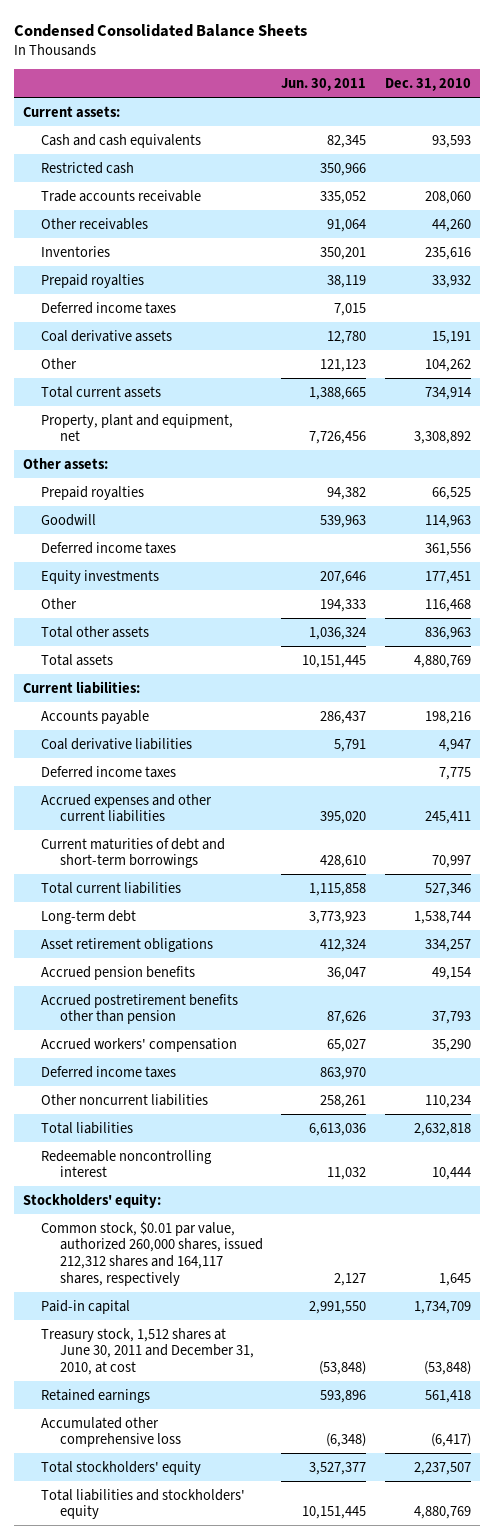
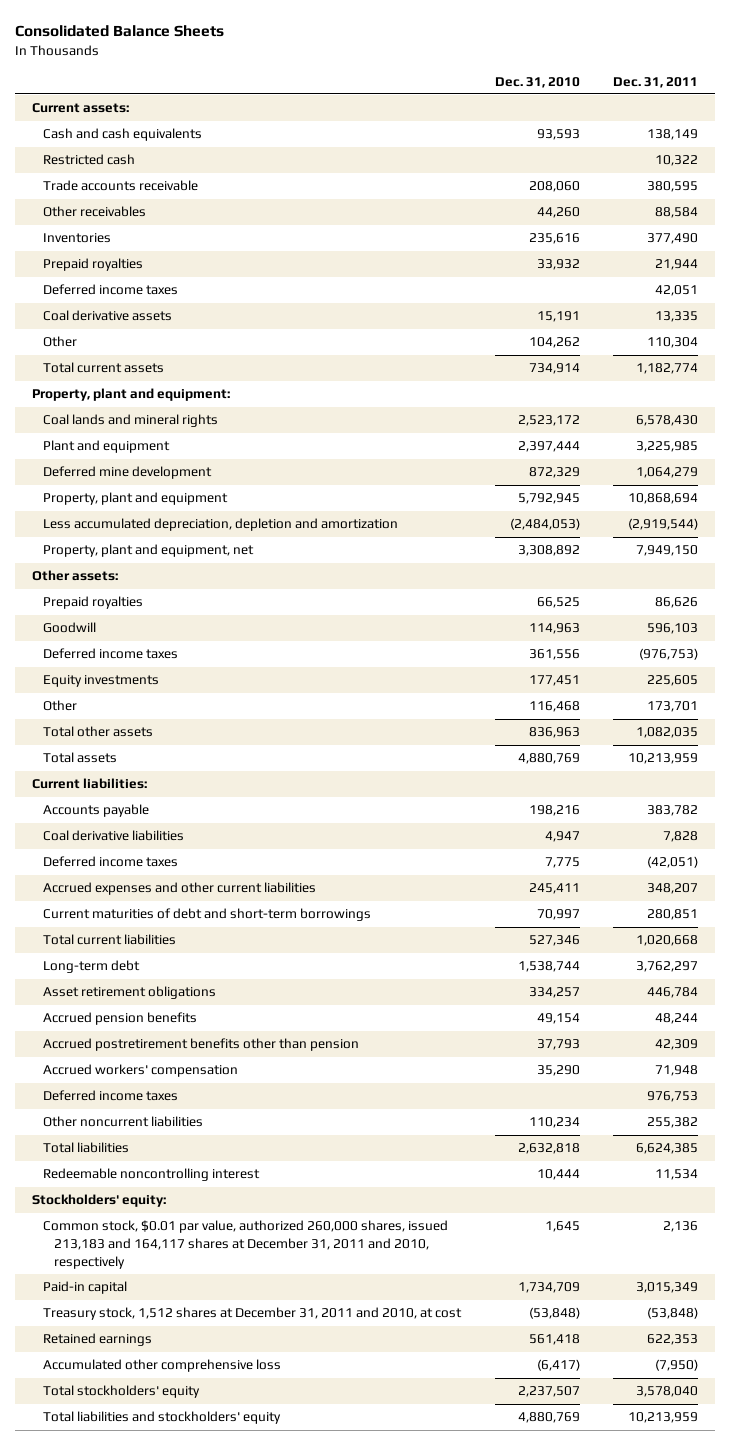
[13,23,307,37] Condensed Consolidated Balance Sheets -> [15,25,225,38] Consolidated Balance Sheets
[281,78,367,92] Jun. 30, 2011 -> none
none -> [613,76,699,88] Dec. 31, 2011
none -> [32,388,231,402] Property, plant and equipment:
none -> [42,414,218,428] Coal lands and mineral rights
none -> [42,440,170,454] Plant and equipment
none -> [42,466,212,480] Deferred mine development
none -> [42,492,228,506] Property, plant and equipment
none -> [42,518,398,532] Less accumulated depreciation, depletion and amortization
[41,1220,263,1286] Common stock, $0.01 par value, authorized 260,000 shares, issued 212,312 shares and 164,117 shares, respectively -> [42,1220,448,1269] Common stock, $0.01 par value, authorized 260,000 shares, issued 213,183 and 164,117 shares at December 31, 2011 and 2010, respectively
[41,1327,254,1375] Treasury stock, 1,512 shares at June 30, 2011 and December 31, 2010, at cost -> [42,1307,462,1321] Treasury stock, 1,512 shares at December 31, 2011 and 2010, at cost

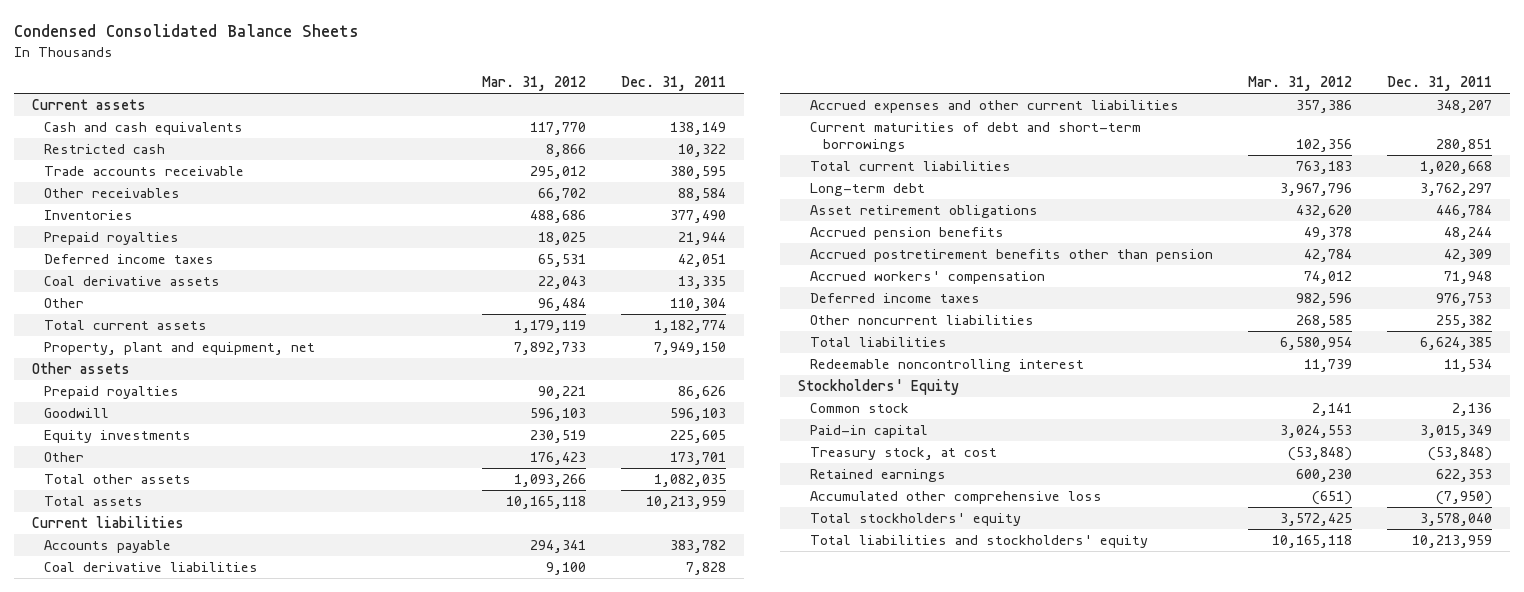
[15,25,225,38] Consolidated Balance Sheets -> [14,23,360,37] Condensed Consolidated Balance Sheets
[494,76,580,88] Dec. 31, 2010 -> none
none -> [482,76,587,92] Mar. 31, 2012
[32,103,130,114] Current assets: -> [31,99,146,111] Current assets
[32,388,231,402] Property, plant and equipment: -> none
[42,414,218,428] Coal lands and mineral rights -> none
[42,440,170,454] Plant and equipment -> none
[42,466,212,480] Deferred mine development -> none
[42,492,228,506] Property, plant and equipment -> none
[42,518,398,532] Less accumulated depreciation, depletion and amortization -> none
[32,570,119,582] Other assets: -> [31,362,130,375] Other assets
[42,648,178,660] Deferred income taxes -> none
[32,778,148,790] Current liabilities: -> [31,516,184,529] Current liabilities
[42,856,178,868] Deferred income taxes -> none
[32,1194,167,1208] Stockholders' equity: -> [797,379,959,396] Stockholders' Equity
[42,1220,448,1269] Common stock, $0.01 par value, authorized 260,000 shares, issued 213,183 and 164,117 shares at December 31, 2011 and 2010, respectively -> [810,403,910,414] Common stock
[42,1307,462,1321] Treasury stock, 1,512 shares at December 31, 2011 and 2010, at cost -> [810,447,998,461] Treasury stock, at cost

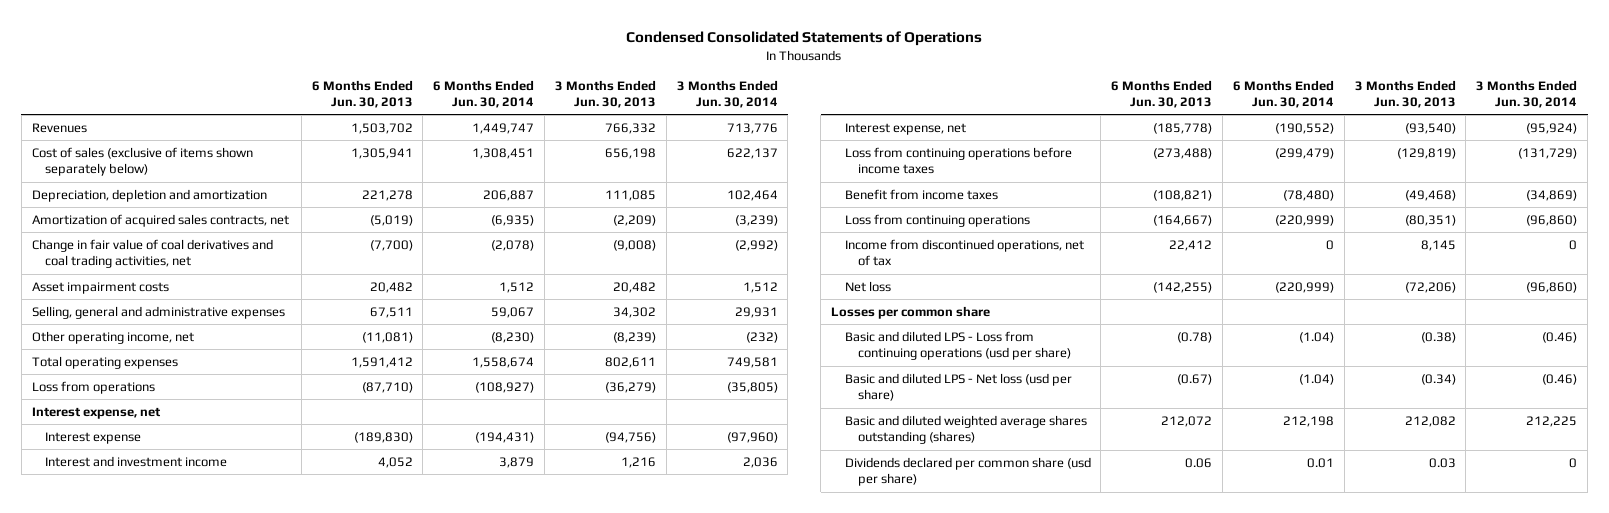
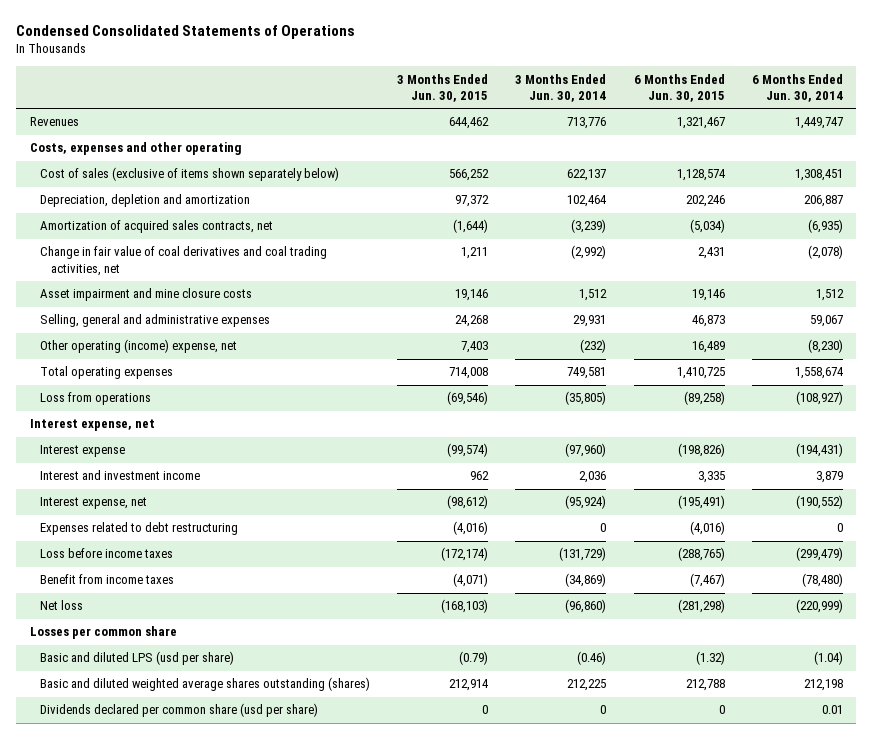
[311,79,413,109] 6 Months Ended Jun. 30, 2013 -> none
[554,79,656,109] 3 Months Ended Jun. 30, 2013 -> none
none -> [397,73,489,102] 3 Months Ended Jun. 30, 2015
none -> [633,73,725,102] 6 Months Ended Jun. 30, 2015
none -> [29,142,241,156] Costs, expenses and other operating
[31,281,169,294] Asset impairment costs -> [40,288,253,302] Asset impairment and mine closure costs
[31,330,194,344] Other operating income, net -> [40,339,238,354] Other operating (income) expense, net
none -> [40,522,239,536] Expenses related to debt restructuring
[844,146,1072,175] Loss from continuing operations before income taxes -> [40,548,174,559] Loss before income taxes
[844,213,1030,227] Loss from continuing operations -> none
[844,238,1084,267] Income from discontinued operations, net of tax -> none
[844,330,1071,361] Basic and diluted LPS - Loss from continuing operations (usd per share) -> none
[844,372,1072,402] Basic and diluted LPS - Net loss (usd per share) -> [40,651,235,666] Basic and diluted LPS (usd per share)

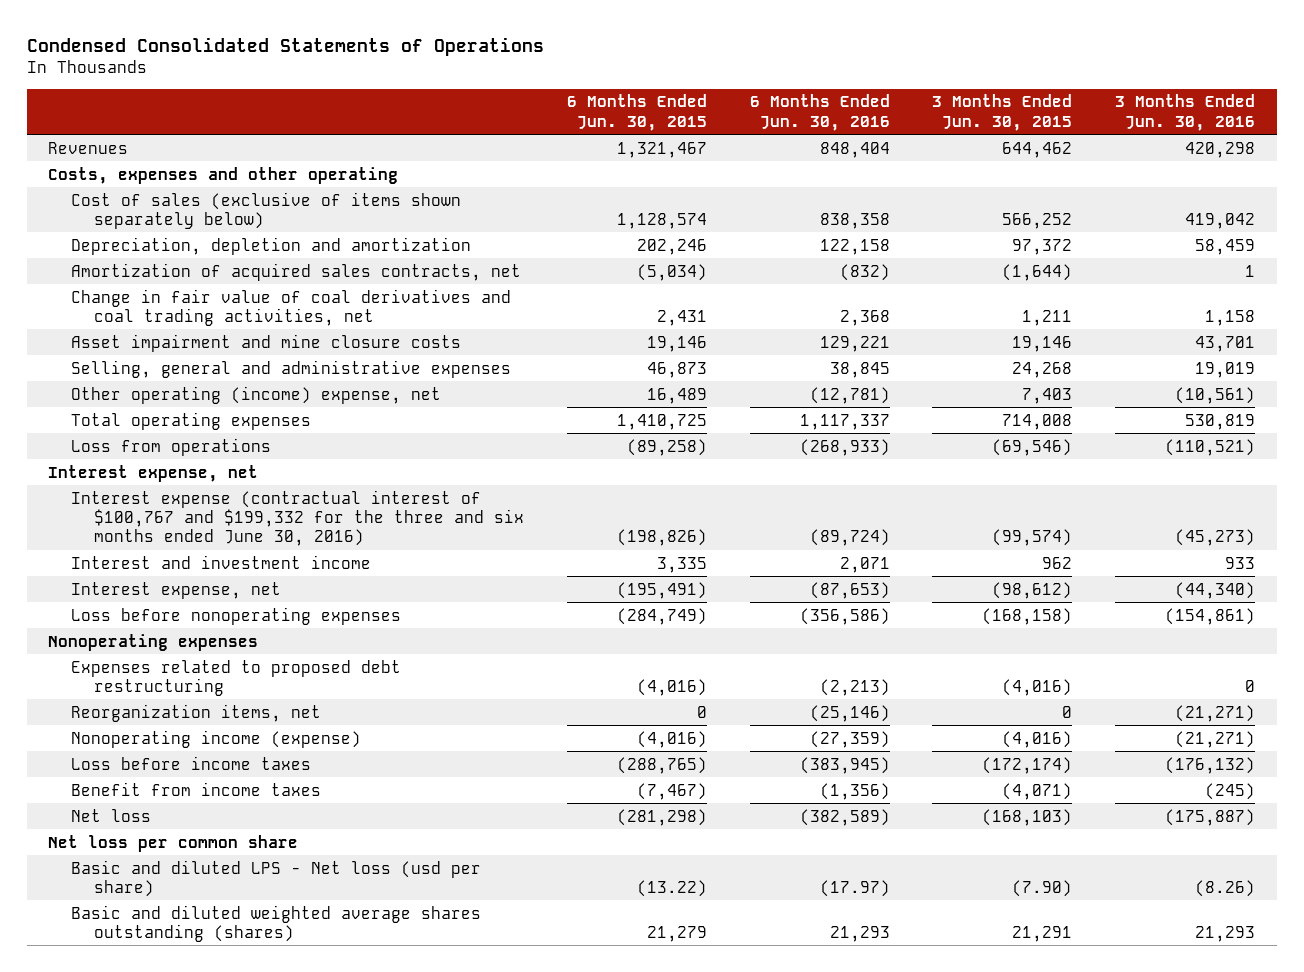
[515,73,607,102] 3 Months Ended Jun. 30, 2014 -> none
[751,73,843,102] 6 Months Ended Jun. 30, 2014 -> none
none -> [749,94,890,131] 6 Months Ended Jun. 30, 2016
none -> [1115,94,1256,131] 3 Months Ended Jun. 30, 2016
[40,445,126,458] Interest expense -> [71,489,524,547] Interest expense (contractual interest of $100,767 and $199,332 for the three and six months ended June 30, 2016)
none -> [71,606,402,625] Loss before nonoperating expenses
none -> [48,633,259,651] Nonoperating expenses
[40,522,239,536] Expenses related to debt restructuring -> [71,659,402,696] Expenses related to proposed debt restructuring
none -> [71,703,322,722] Reorganization items, net
none -> [71,729,362,748] Nonoperating income (expense)
[40,703,319,718] Dividends declared per common share (usd per share) -> none
[29,626,177,640] Losses per common share -> [48,834,299,852] Net loss per common share
[40,651,235,666] Basic and diluted LPS (usd per share) -> [71,859,482,897] Basic and diluted LPS - Net loss (usd per share)
[459,651,489,666] (0.79) -> [1012,879,1073,897] (7.90)
[695,651,725,666] (1.32) -> [636,879,707,897] (13.22)
[449,679,490,692] 212,914 -> [1012,925,1073,942] 21,291
[685,679,725,692] 212,788 -> [646,925,707,942] 21,279

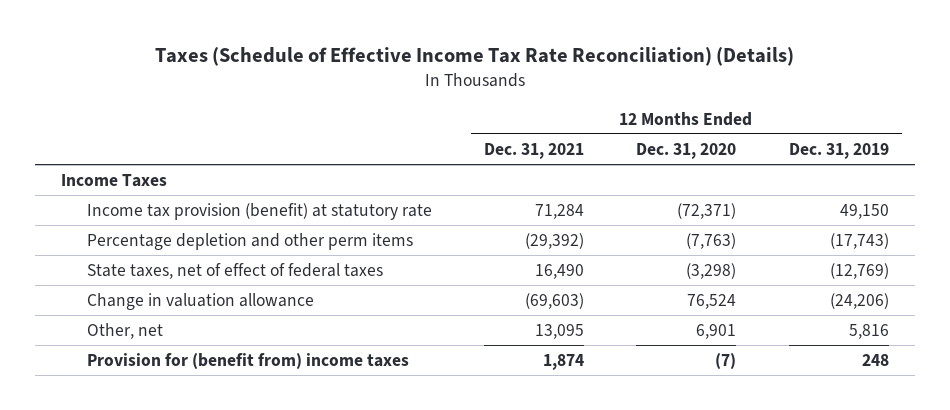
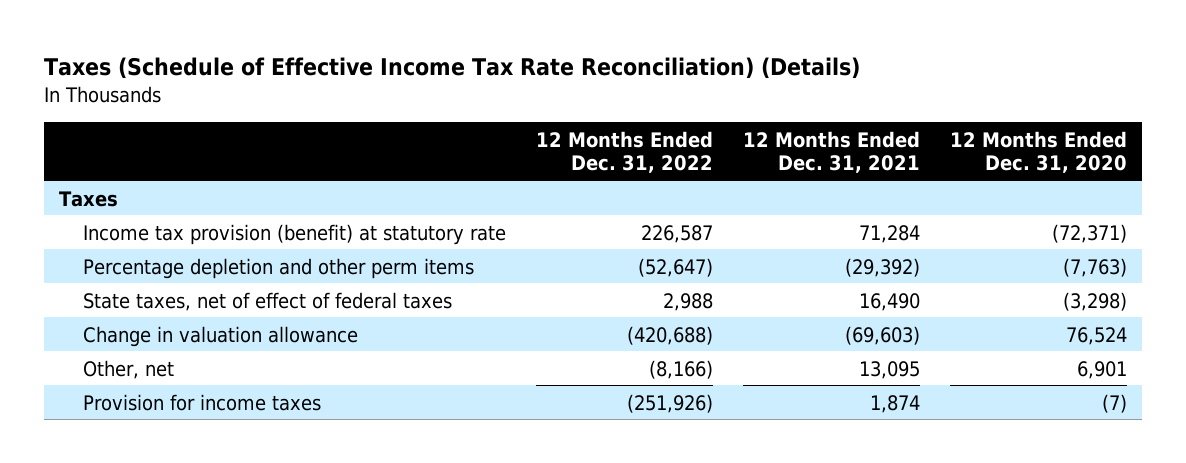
[788,142,889,159] Dec. 31, 2019 -> none
none -> [536,130,714,174] 12 Months Ended Dec. 31, 2022
[61,173,168,187] Income Taxes -> [59,190,119,207] Taxes
[86,352,409,369] Provision for (benefit from) income taxes -> [83,393,322,411] Provision for income taxes

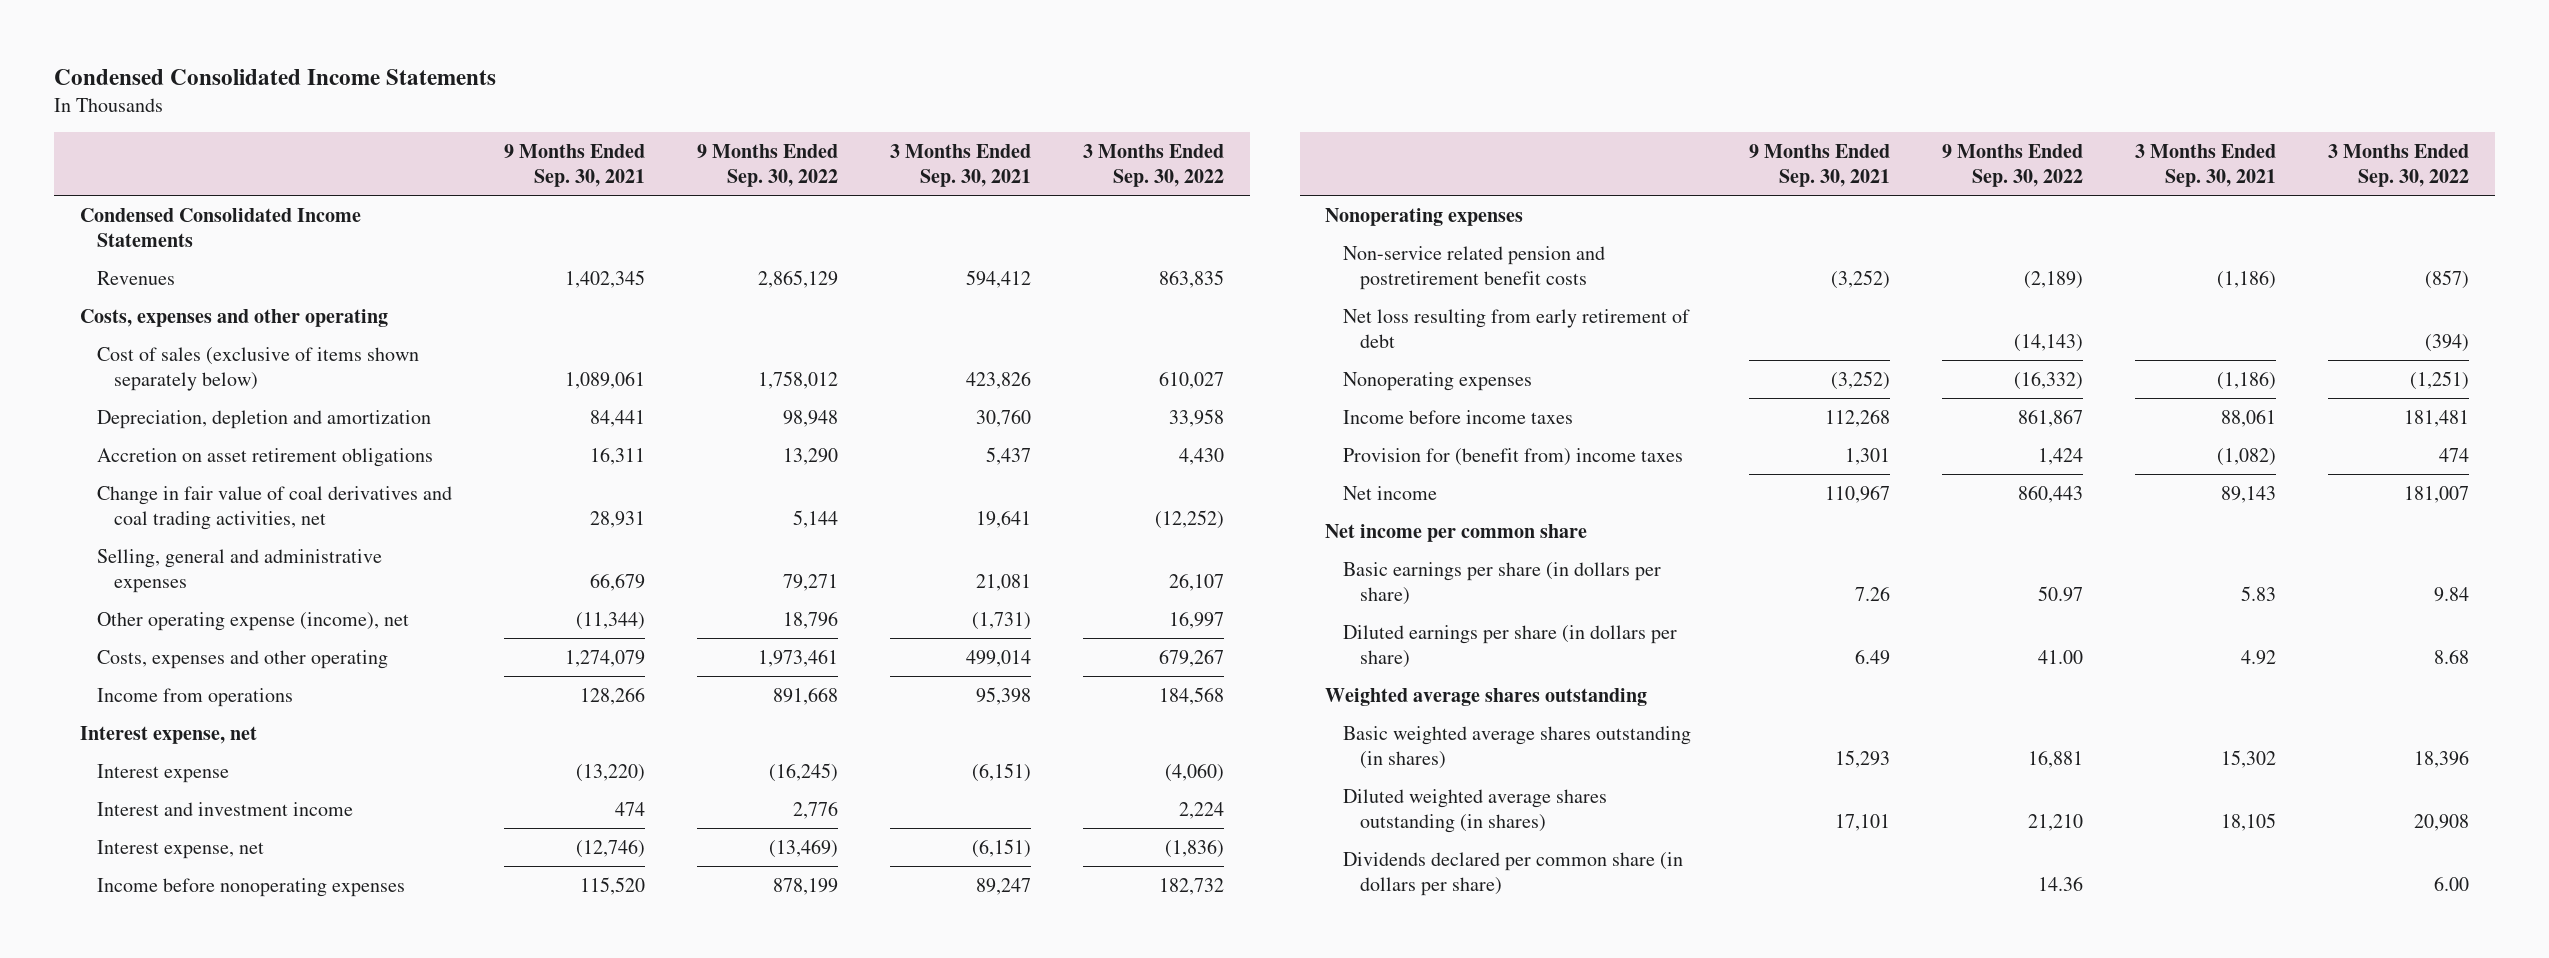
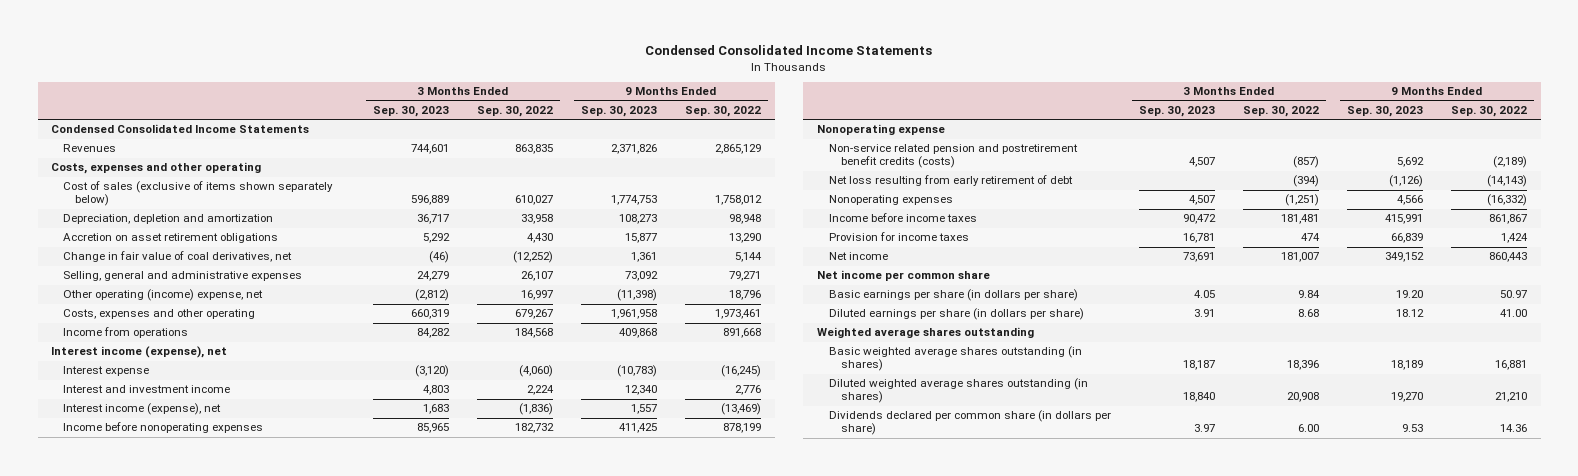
[503,143,645,187] 9 Months Ended Sep. 30, 2021 -> none
[889,143,1031,187] 3 Months Ended Sep. 30, 2021 -> none
none -> [373,105,450,117] Sep. 30, 2023
none -> [581,105,658,117] Sep. 30, 2023
[96,485,452,530] Change in fair value of coal derivatives and coal trading activities, net -> [63,251,293,263] Change in fair value of coal derivatives, net
[96,611,409,631] Other operating expense (income), net -> [63,289,264,302] Other operating (income) expense, net
[79,725,257,744] Interest expense, net -> [51,346,228,359] Interest income (expense), net
[96,839,264,859] Interest expense, net -> [63,403,222,416] Interest income (expense), net
[1325,207,1524,226] Nonoperating expenses -> [817,124,946,136] Nonoperating expense
[1342,245,1605,290] Non-service related pension and postretirement benefit costs -> [829,144,1079,169] Non-service related pension and postretirement benefit credits (costs)
[1342,447,1683,466] Provision for (benefit from) income taxes -> [829,232,970,242] Provision for income taxes

